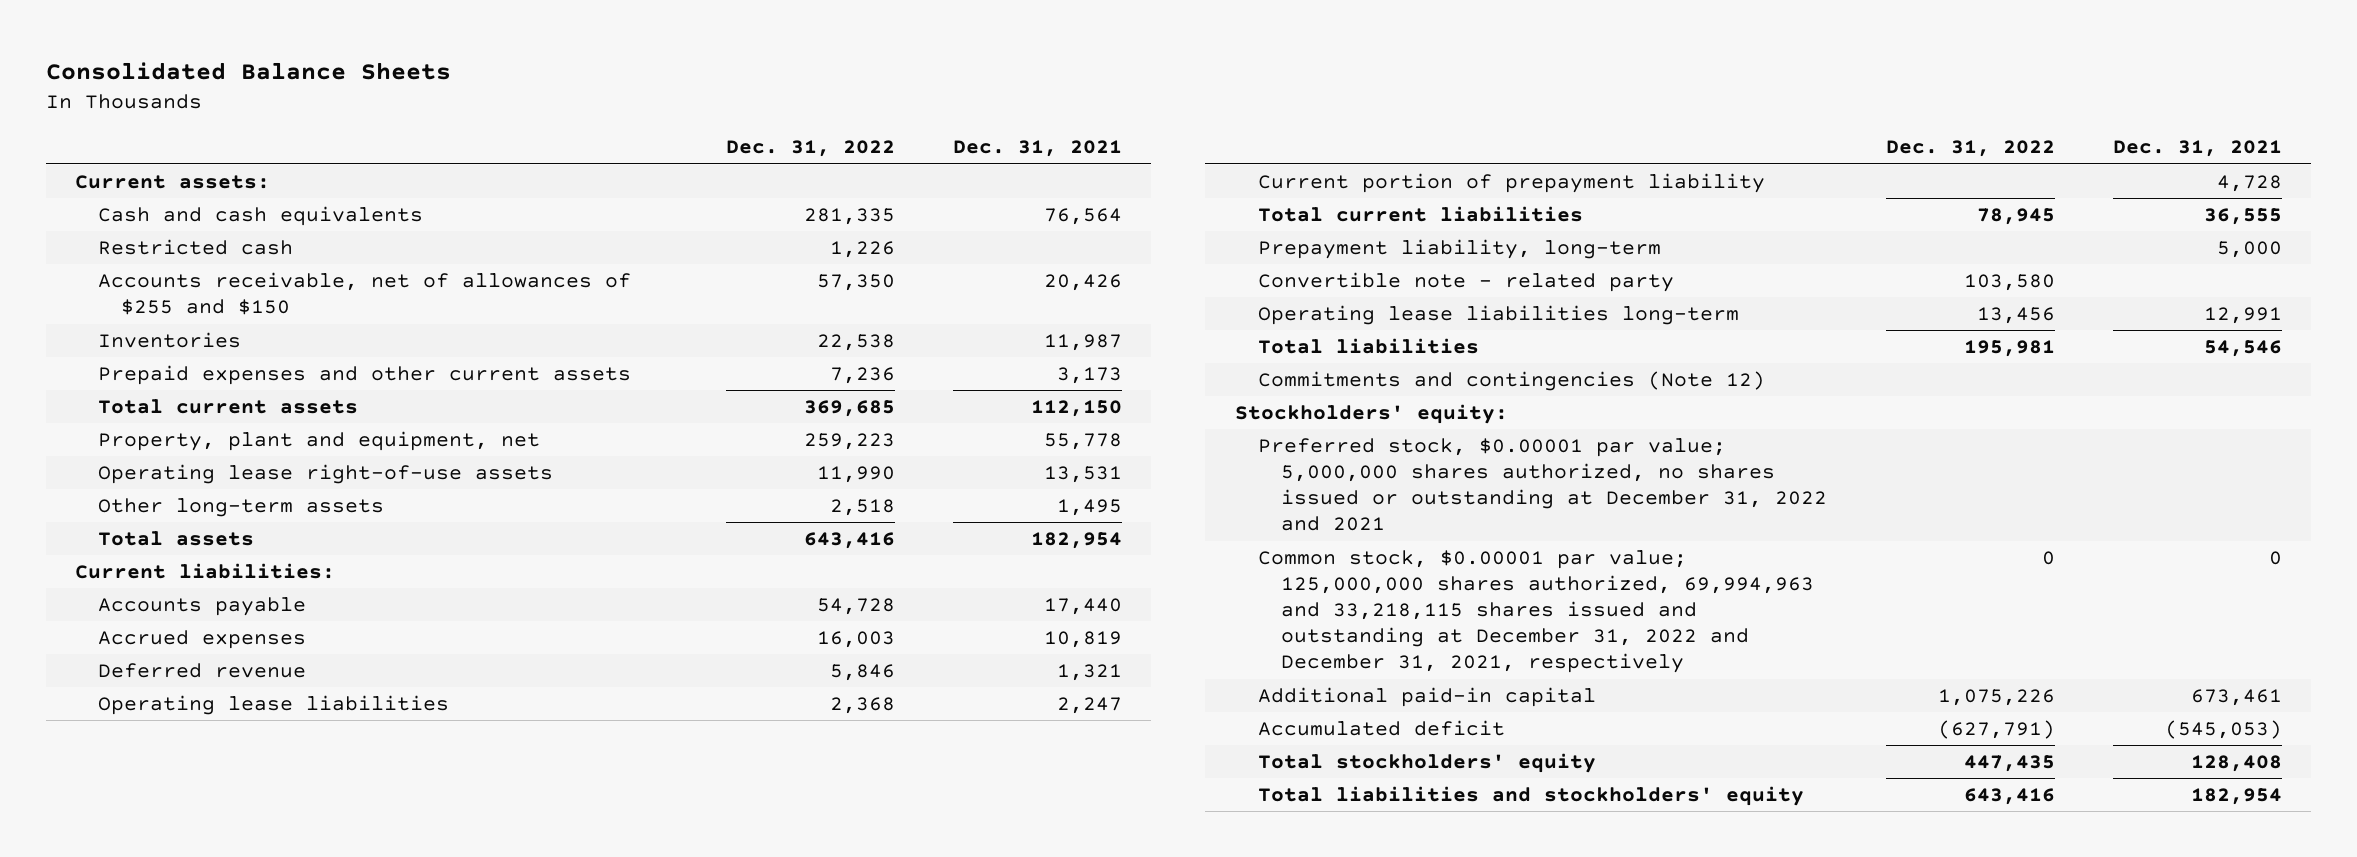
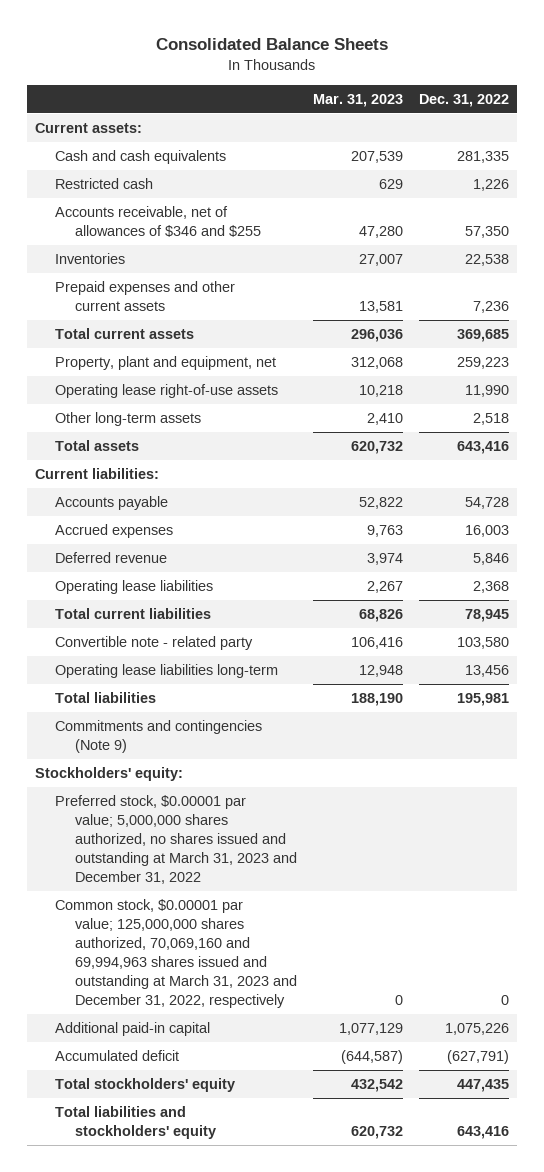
[953,140,1123,158] Dec. 31, 2021 -> none
none -> [313,93,404,107] Mar. 31, 2023
[98,272,632,316] Accounts receivable, net of allowances of $255 and $150 -> [55,205,262,237] Accounts receivable, net of allowances of $346 and $255
[1257,173,1765,194] Current portion of prepayment liability -> none
[1257,239,1661,260] Prepayment liability, long-term -> none
[1257,371,1765,392] Commitments and contingencies (Note 12) -> [55,719,263,753] Commitments and contingencies (Note 9)
[1257,438,1828,532] Preferred stock, $0.00001 par value; 5,000,000 shares authorized, no shares issued or outstanding at December 31, 2022 and 2021 -> [55,794,298,884] Preferred stock, $0.00001 par value; 5,000,000 shares authorized, no shares issued and outstanding at March 31, 2023 and December 31, 2022
[1257,550,1815,674] Common stock, $0.00001 par value; 125,000,000 shares authorized, 69,994,963 and 33,218,115 shares issued and outstanding at December 31, 2022 and December 31, 2021, respectively -> [55,898,298,1008] Common stock, $0.00001 par value; 125,000,000 shares authorized, 70,069,160 and 69,994,963 shares issued and outstanding at March 31, 2023 and December 31, 2022, respectively

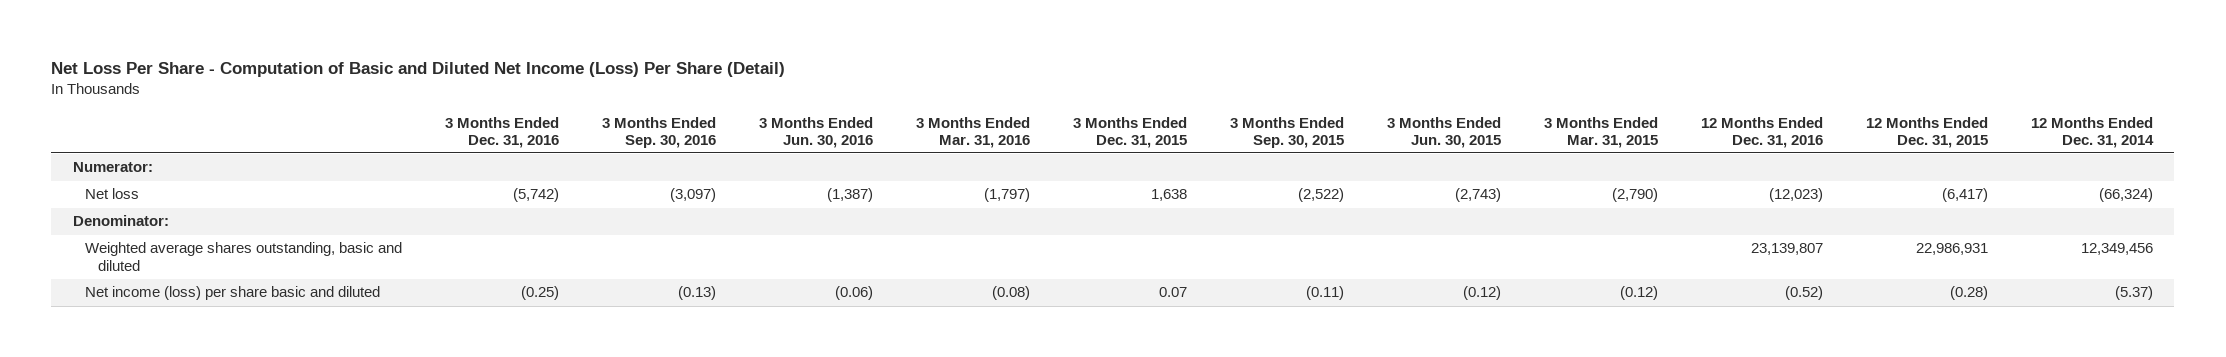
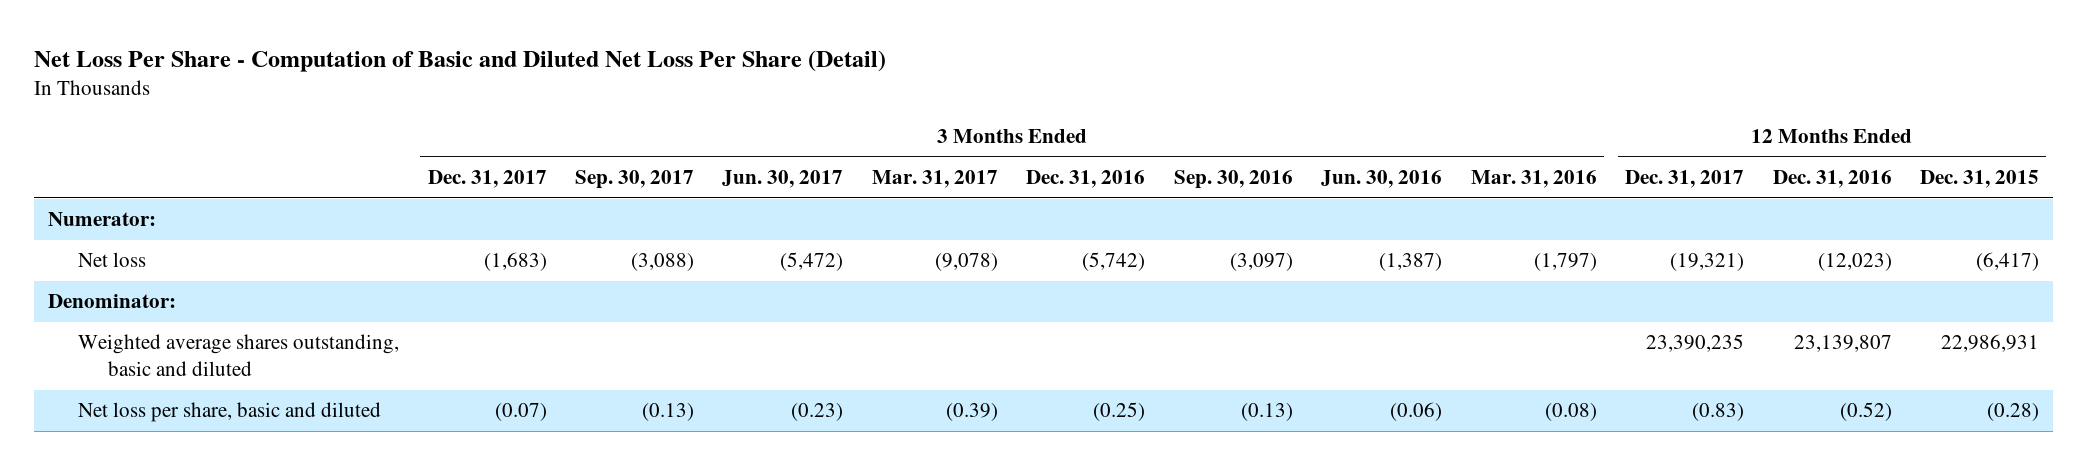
[51,62,786,78] Net Loss Per Share - Computation of Basic and Diluted Net Income (Loss) Per Share (Detail) -> [34,49,887,72] Net Loss Per Share - Computation of Basic and Diluted Net Loss Per Share (Detail)
[1073,116,1188,148] 3 Months Ended Dec. 31, 2015 -> none
[1230,116,1345,148] 3 Months Ended Sep. 30, 2015 -> none
[1387,116,1502,148] 3 Months Ended Jun. 30, 2015 -> none
[1543,116,1658,148] 3 Months Ended Mar. 31, 2015 -> none
[2030,116,2154,148] 12 Months Ended Dec. 31, 2014 -> none
none -> [427,169,547,188] Dec. 31, 2017
none -> [575,169,695,189] Sep. 30, 2017
none -> [722,169,844,188] Jun. 30, 2017
none -> [871,169,998,188] Mar. 31, 2017
none -> [1625,169,1745,188] Dec. 31, 2017
[85,286,381,301] Net income (loss) per share basic and diluted -> [78,402,382,423] Net loss per share, basic and diluted

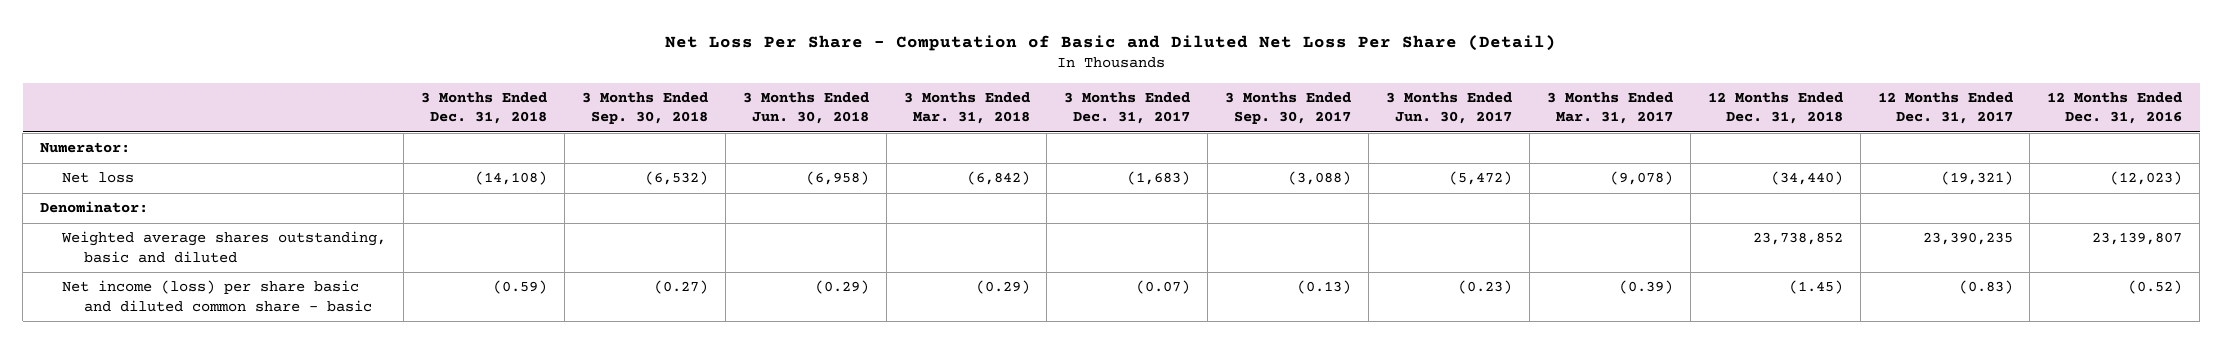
[1026,169,1146,188] Dec. 31, 2016 -> none
[1173,169,1293,189] Sep. 30, 2016 -> none
[1321,169,1443,188] Jun. 30, 2016 -> none
[1470,169,1597,188] Mar. 31, 2016 -> none
[1920,169,2040,188] Dec. 31, 2015 -> none
none -> [421,91,548,125] 3 Months Ended Dec. 31, 2018
none -> [581,91,708,125] 3 Months Ended Sep. 30, 2018
none -> [742,91,869,125] 3 Months Ended Jun. 30, 2018
none -> [903,91,1030,125] 3 Months Ended Mar. 31, 2018
none -> [1707,91,1843,125] 12 Months Ended Dec. 31, 2018
[78,402,382,423] Net loss per share, basic and diluted -> [62,280,373,312] Net income (loss) per share basic and diluted common share - basic

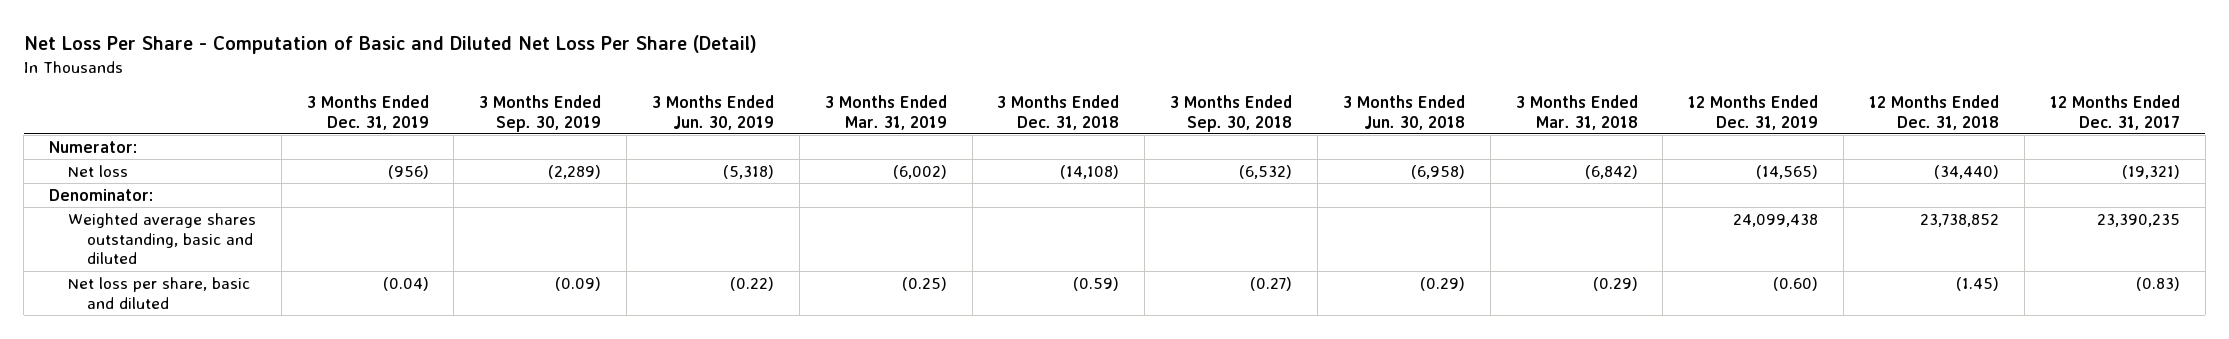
[1064,91,1191,125] 3 Months Ended Dec. 31, 2017 -> none
[1225,91,1352,125] 3 Months Ended Sep. 30, 2017 -> none
[1386,91,1513,125] 3 Months Ended Jun. 30, 2017 -> none
[1546,91,1673,125] 3 Months Ended Mar. 31, 2017 -> none
[2047,91,2183,125] 12 Months Ended Dec. 31, 2016 -> none
none -> [306,94,429,130] 3 Months Ended Dec. 31, 2019
none -> [479,94,602,132] 3 Months Ended Sep. 30, 2019
none -> [652,94,775,130] 3 Months Ended Jun. 30, 2019
none -> [824,94,947,130] 3 Months Ended Mar. 31, 2019
none -> [1688,94,1819,130] 12 Months Ended Dec. 31, 2019
[62,280,373,312] Net income (loss) per share basic and diluted common share - basic -> [67,276,250,309] Net loss per share, basic and diluted

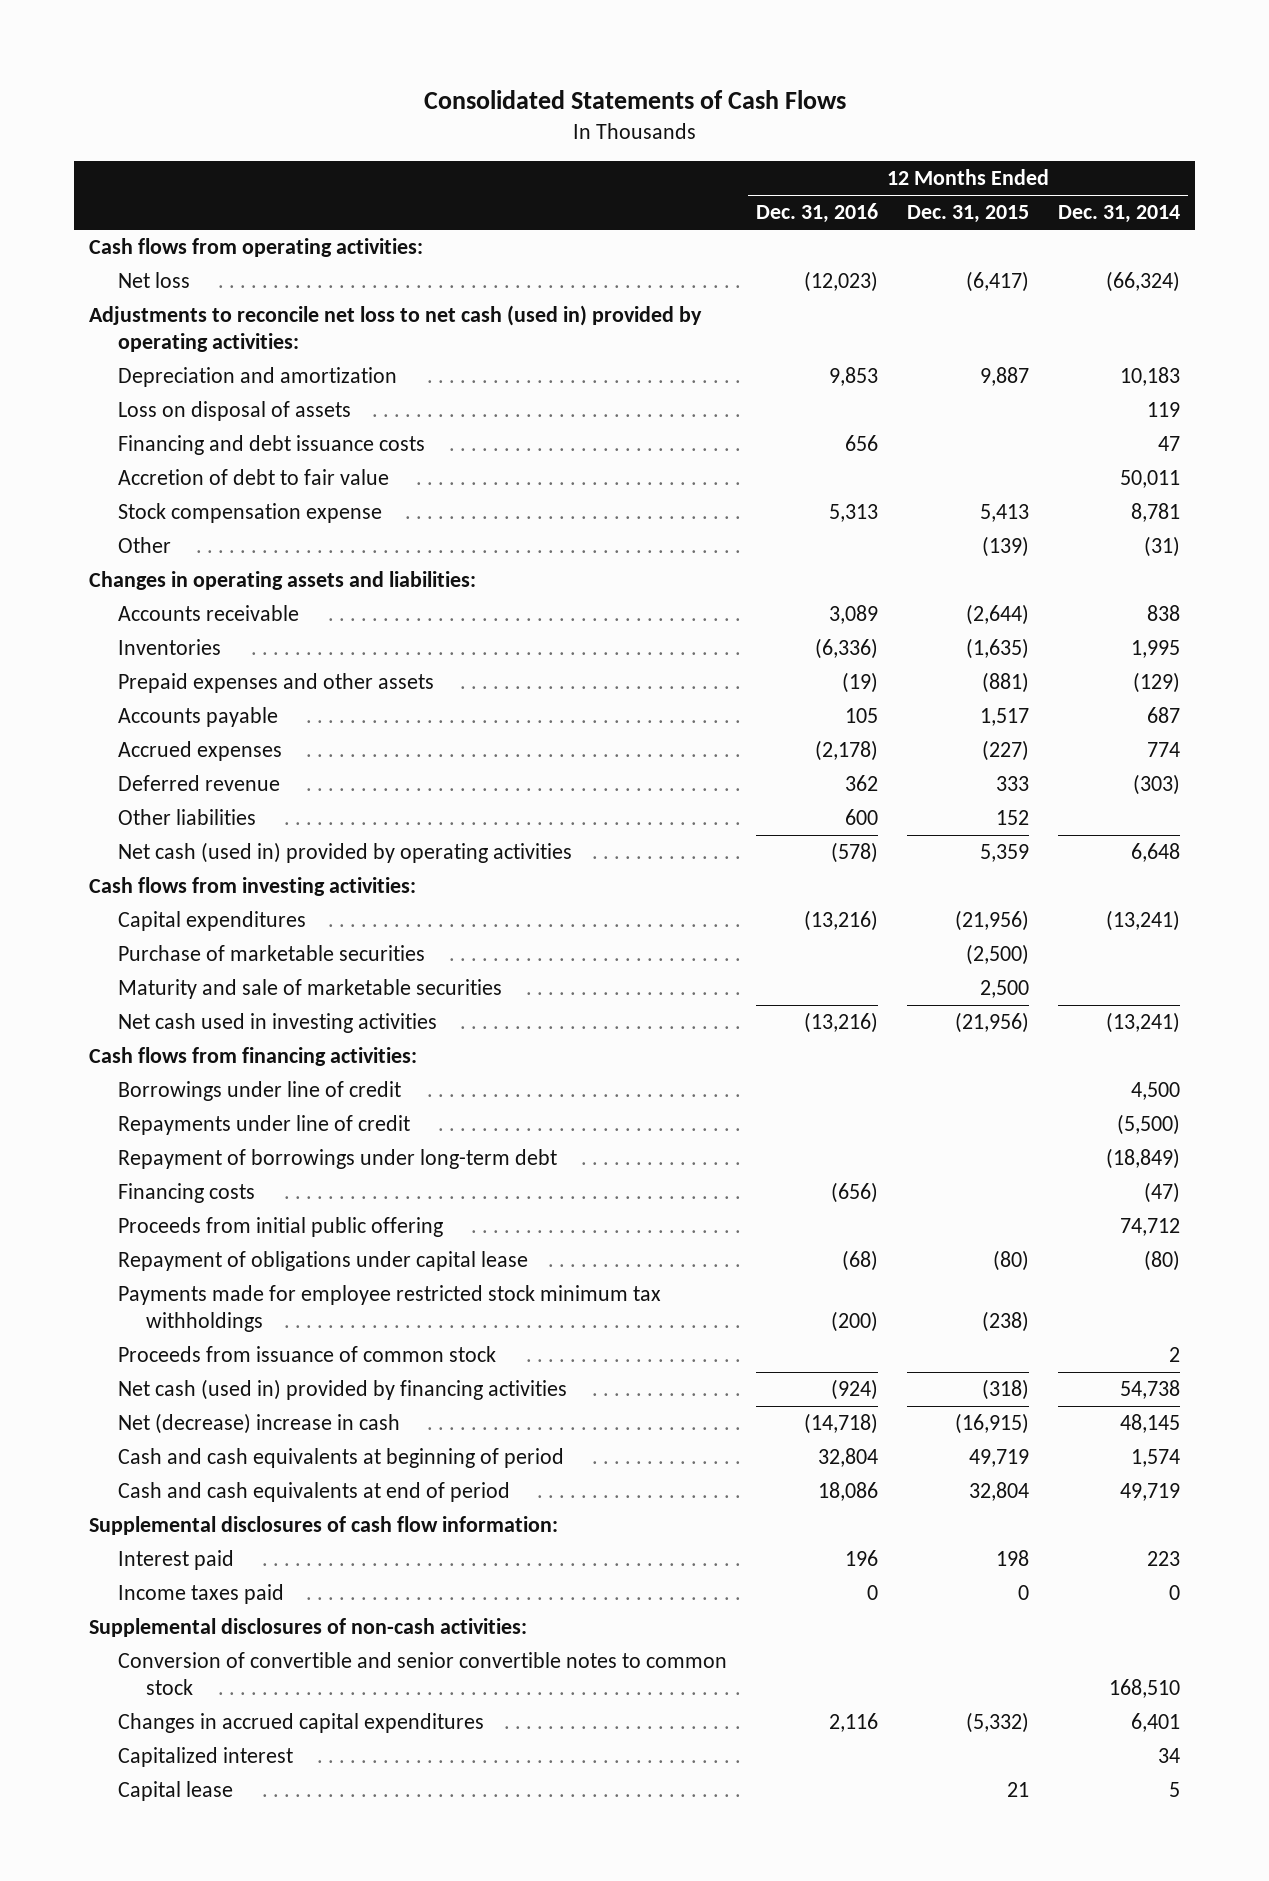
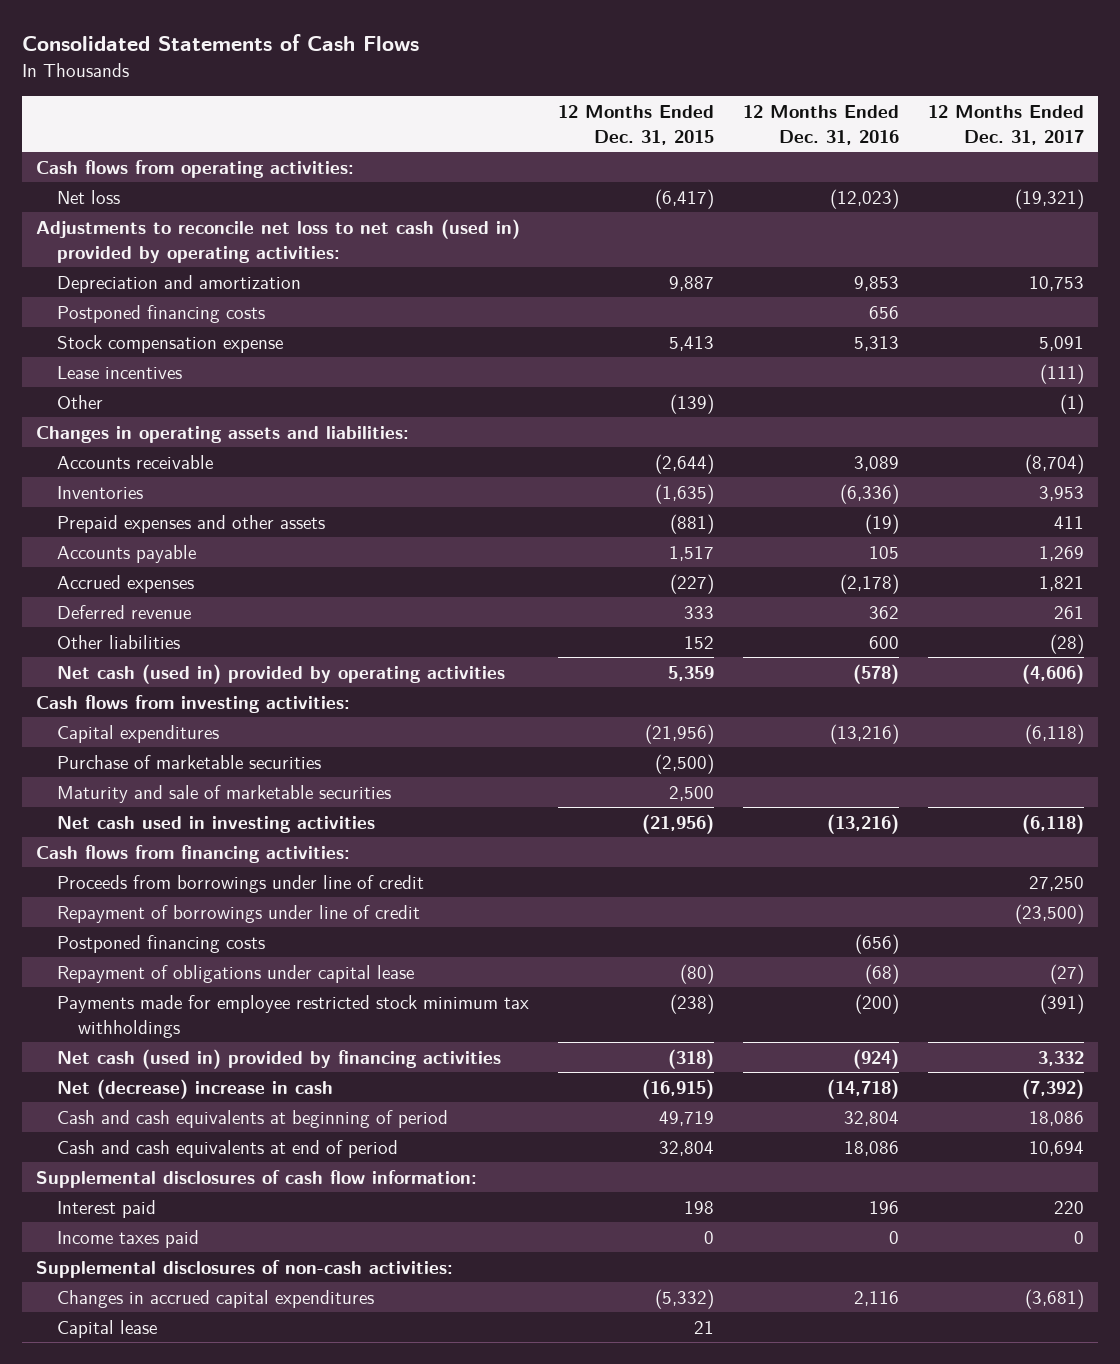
[1058,205,1181,224] Dec. 31, 2014 -> none
none -> [927,105,1084,145] 12 Months Ended Dec. 31, 2017
[117,401,351,422] Loss on disposal of assets -> none
[117,469,389,486] Accretion of debt to fair value -> none
[117,435,425,456] Financing and debt issuance costs -> [56,304,265,323] Postponed financing costs
none -> [56,365,182,379] Lease incentives
[117,1149,557,1170] Repayment of borrowings under long-term debt -> none
[117,1217,443,1238] Proceeds from initial public offering -> none
[117,1081,401,1102] Borrowings under line of credit -> [56,874,424,893] Proceeds from borrowings under line of credit
[117,1115,410,1136] Repayments under line of credit -> [56,904,420,923] Repayment of borrowings under line of credit
[117,1183,255,1204] Financing costs -> [56,934,265,953] Postponed financing costs
[117,1346,496,1363] Proceeds from issuance of common stock -> none
[117,1652,727,1696] Conversion of convertible and senior convertible notes to common stock -> none
[117,1747,293,1768] Capitalized interest -> none

